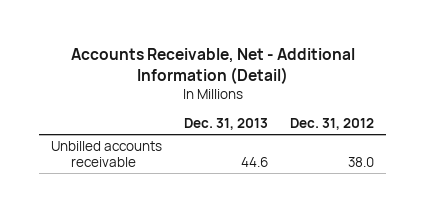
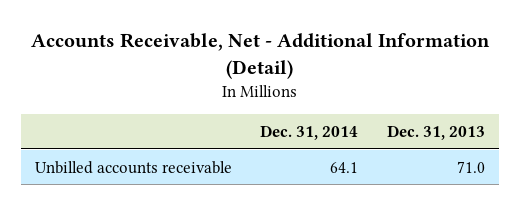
[290,118,375,131] Dec. 31, 2012 -> none
none -> [260,125,359,141] Dec. 31, 2014
[241,157,269,168] 44.6 -> [456,160,485,173] 71.0

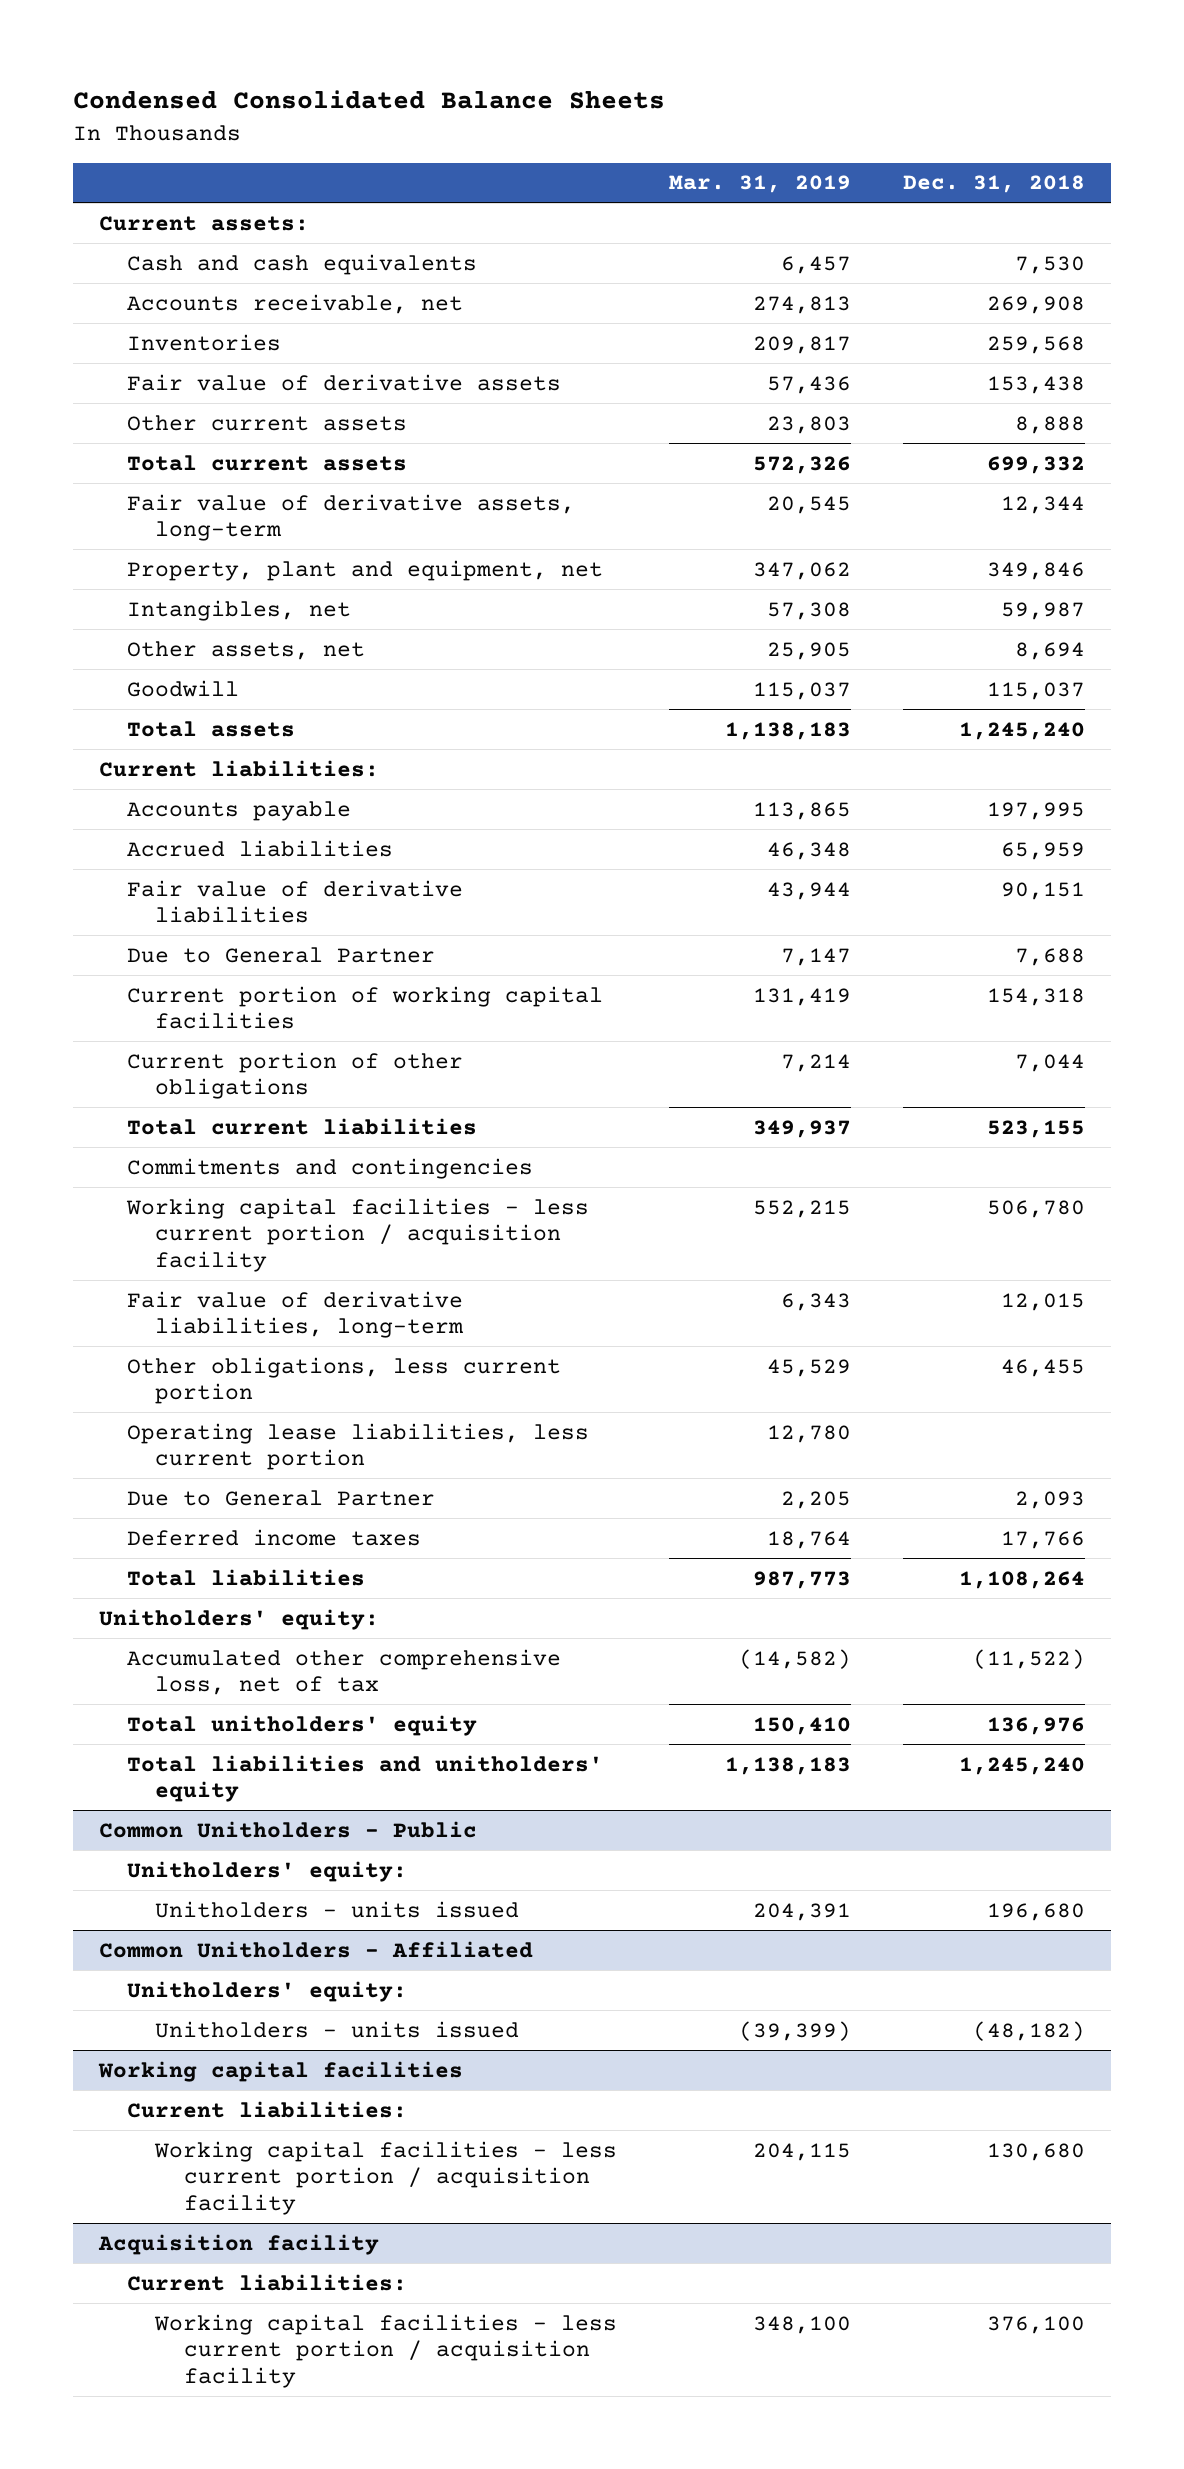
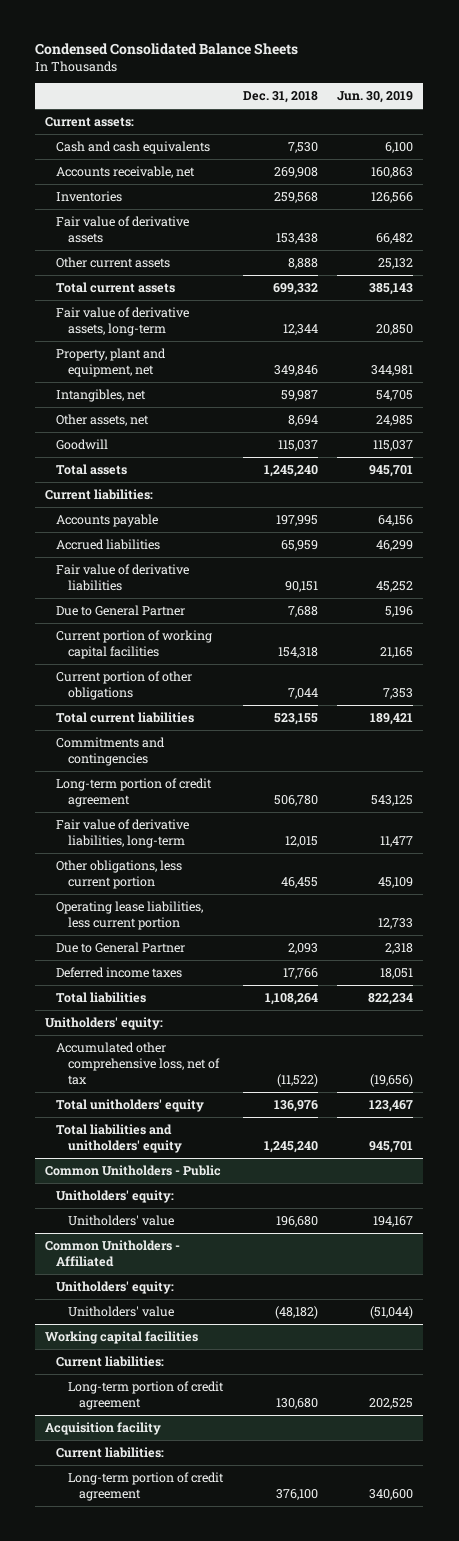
[669,175,852,194] Mar. 31, 2019 -> none
none -> [337,91,414,104] Jun. 30, 2019
[126,1197,590,1272] Working capital facilities - less current portion / acquisition facility -> [56,777,213,807] Long-term portion of credit agreement
[155,1900,520,1918] Unitholders - units issued -> [67,1214,174,1226] Unitholders' value
[155,2020,520,2038] Unitholders - units issued -> [67,1305,174,1317] Unitholders' value
[154,2140,618,2215] Working capital facilities - less current portion / acquisition facility -> [67,1380,224,1410] Long-term portion of credit agreement
[154,2313,618,2388] Working capital facilities - less current portion / acquisition facility -> [67,1471,224,1501] Long-term portion of credit agreement

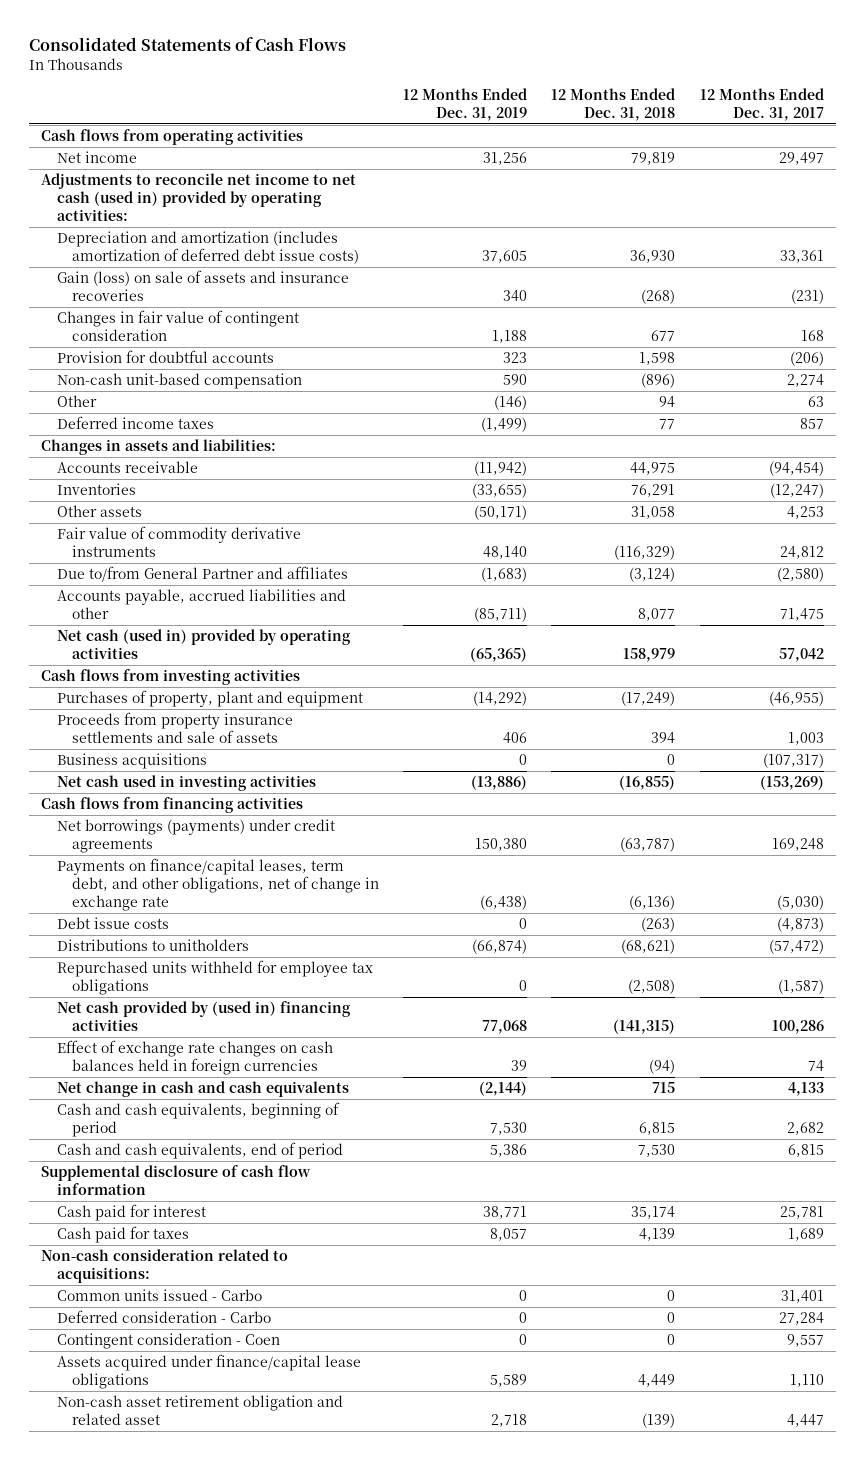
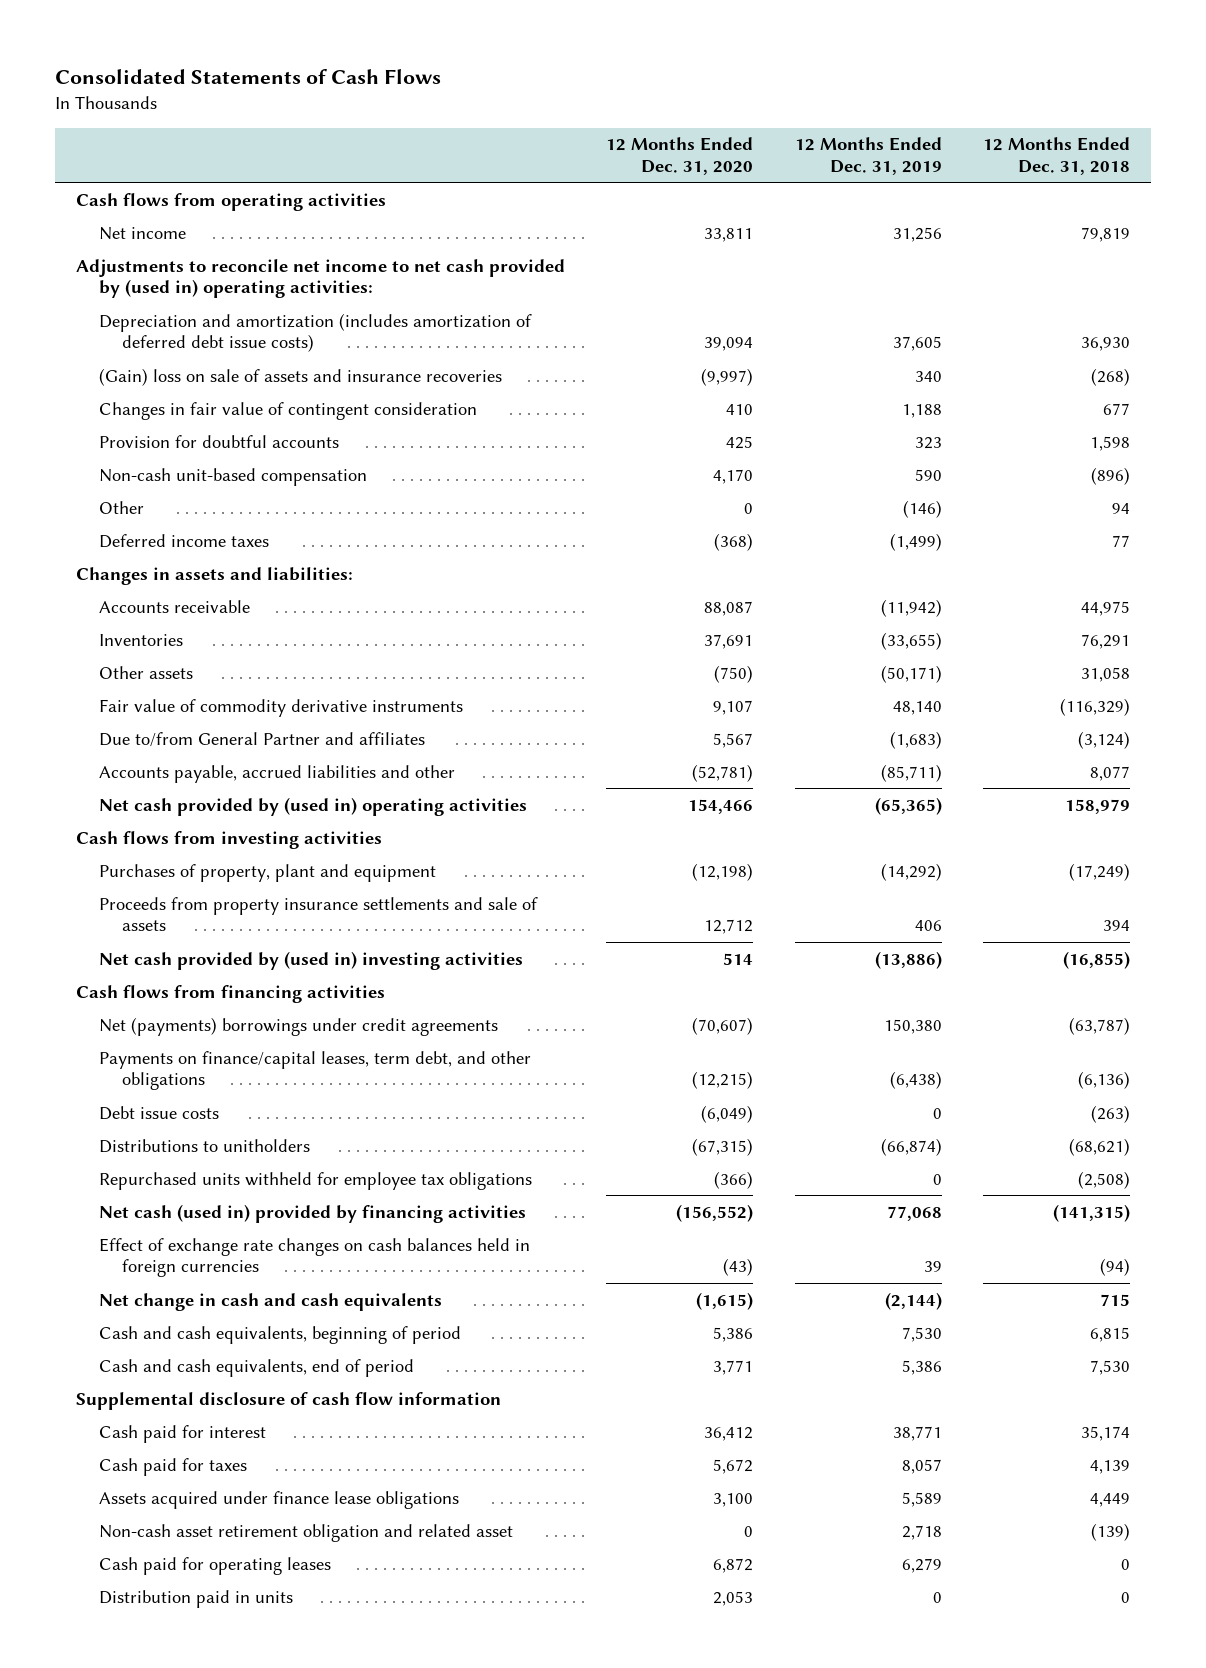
[699,88,824,121] 12 Months Ended Dec. 31, 2017 -> none
none -> [606,137,754,175] 12 Months Ended Dec. 31, 2020
[41,173,357,221] Adjustments to reconcile net income to net cash (used in) provided by operating activities: -> [75,258,565,299] Adjustments to reconcile net income to net cash provided by (used in) operating activities:
[56,270,349,301] Gain (loss) on sale of assets and insurance recoveries -> [98,367,502,386] (Gain) loss on sale of assets and insurance recoveries
[56,629,351,659] Net cash (used in) provided by operating activities -> [98,796,527,816] Net cash provided by (used in) operating activities
[56,753,207,770] Business acquisitions -> none
[56,775,316,792] Net cash used in investing activities -> [98,950,523,970] Net cash provided by (used in) investing activities
[56,819,335,853] Net borrowings (payments) under credit agreements -> [98,1016,498,1036] Net (payments) borrowings under credit agreements
[56,858,380,911] Payments on finance/capital leases, term debt, and other obligations, net of change in exchange rate -> [98,1050,531,1091] Payments on finance/capital leases, term debt, and other obligations
[56,1001,351,1031] Net cash provided by (used in) financing activities -> [98,1203,526,1223] Net cash (used in) provided by financing activities
[41,1249,289,1283] Non-cash consideration related to acquisitions: -> none
[56,1289,262,1302] Common units issued - Carbo -> none
[56,1310,271,1324] Deferred consideration - Carbo -> none
[56,1333,280,1350] Contingent consideration - Coen -> none
[56,1354,361,1389] Assets acquired under finance/capital lease obligations -> [98,1490,459,1509] Assets acquired under finance lease obligations
none -> [98,1556,331,1575] Cash paid for operating leases
none -> [98,1589,293,1608] Distribution paid in units

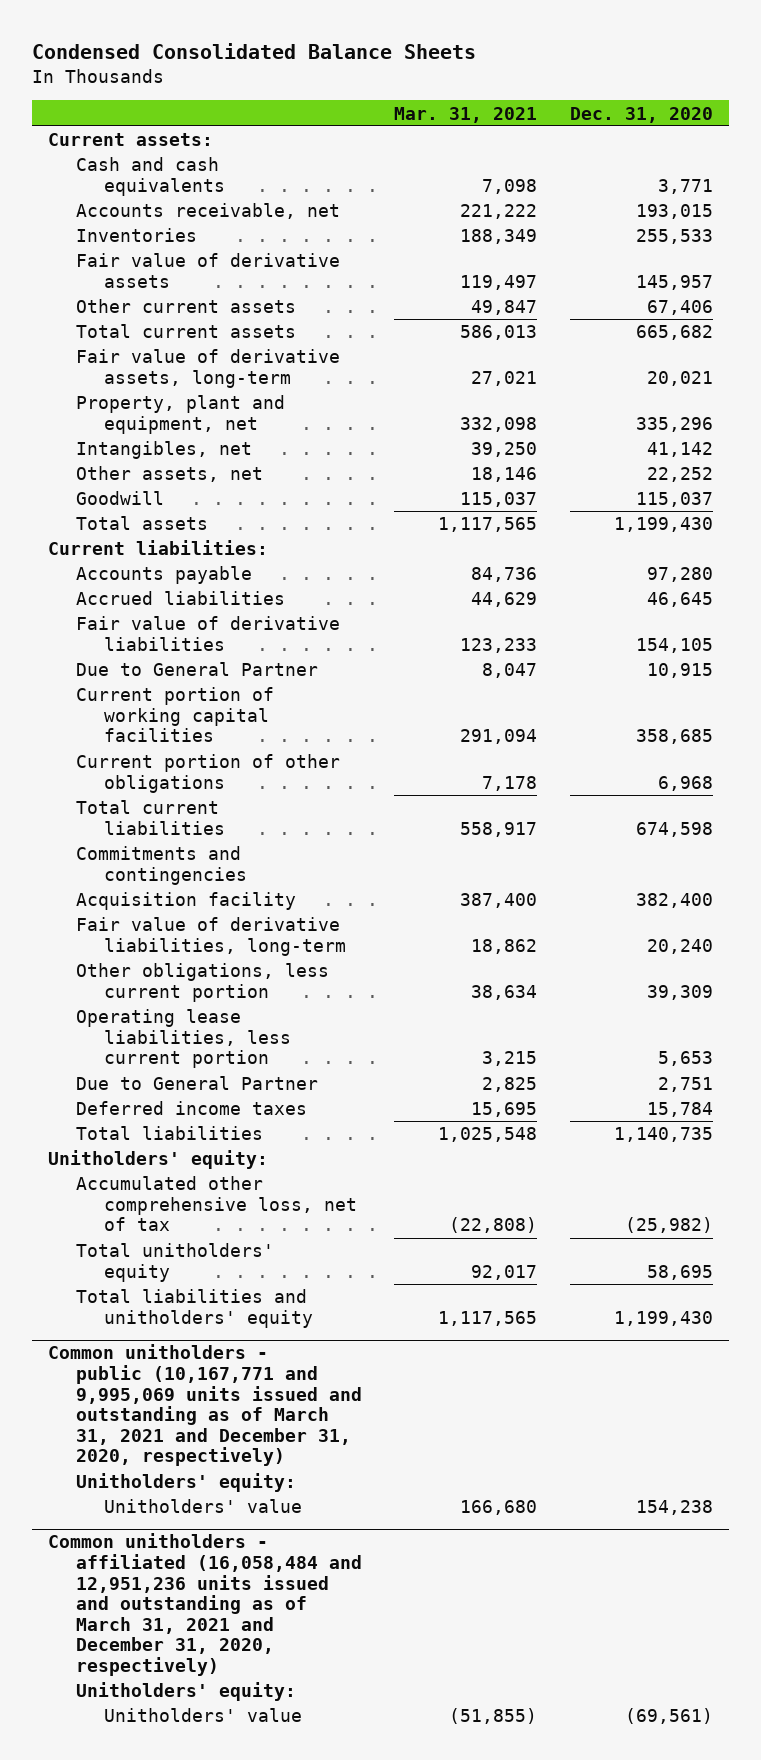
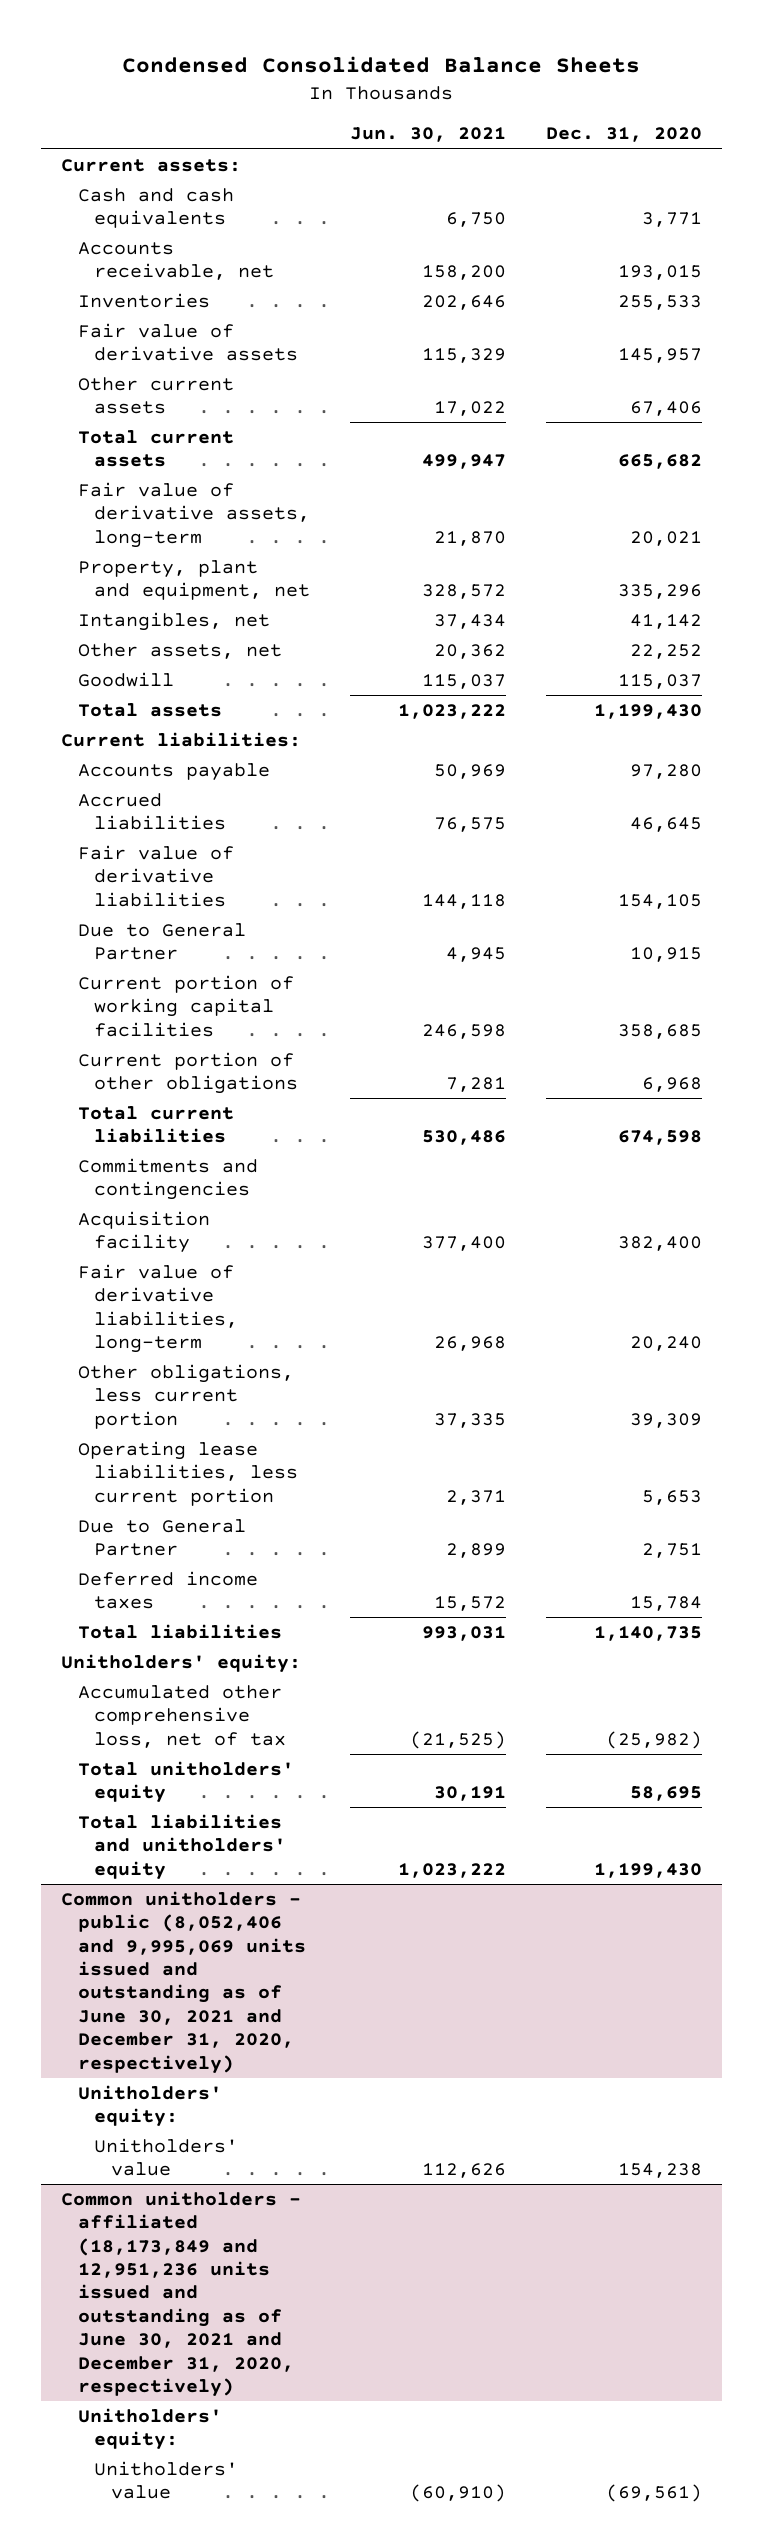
[394,106,538,123] Mar. 31, 2021 -> none
none -> [350,127,507,143] Jun. 30, 2021
[48,1344,363,1467] Common unitholders - public (10,167,771 and 9,995,069 units issued and outstanding as of March 31, 2021 and December 31, 2020, respectively) -> [60,1890,306,2074] Common unitholders - public (8,052,406 and 9,995,069 units issued and outstanding as of June 30, 2021 and December 31, 2020, respectively)
[48,1533,363,1676] Common unitholders - affiliated (16,058,484 and 12,951,236 units issued and outstanding as of March 31, 2021 and December 31, 2020, respectively) -> [60,2190,301,2398] Common unitholders - affiliated (18,173,849 and 12,951,236 units issued and outstanding as of June 30, 2021 and December 31, 2020, respectively)

